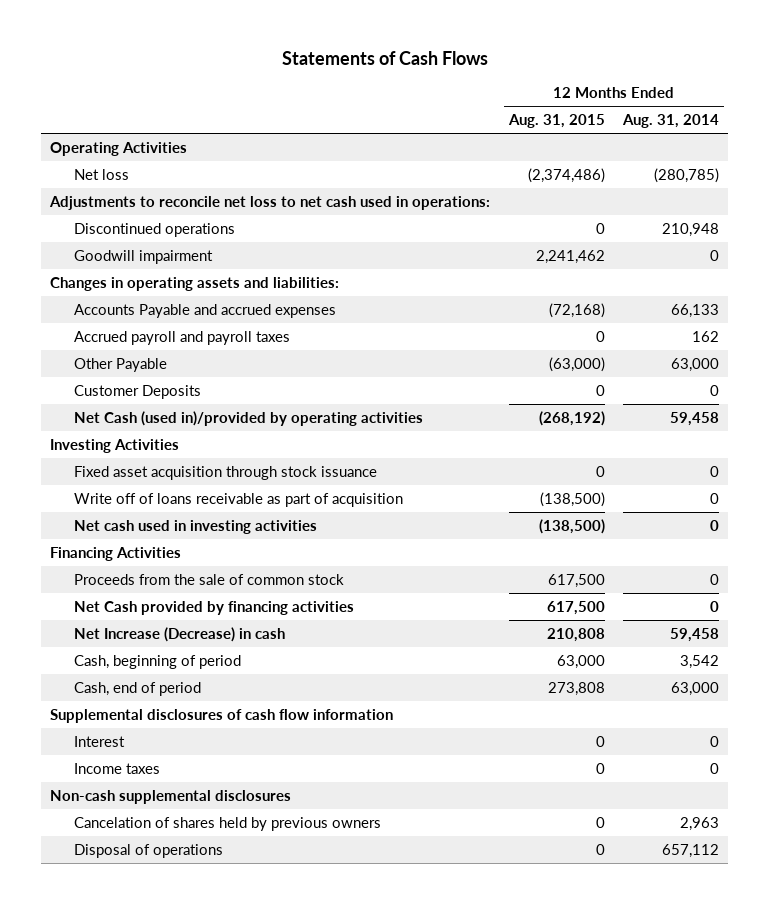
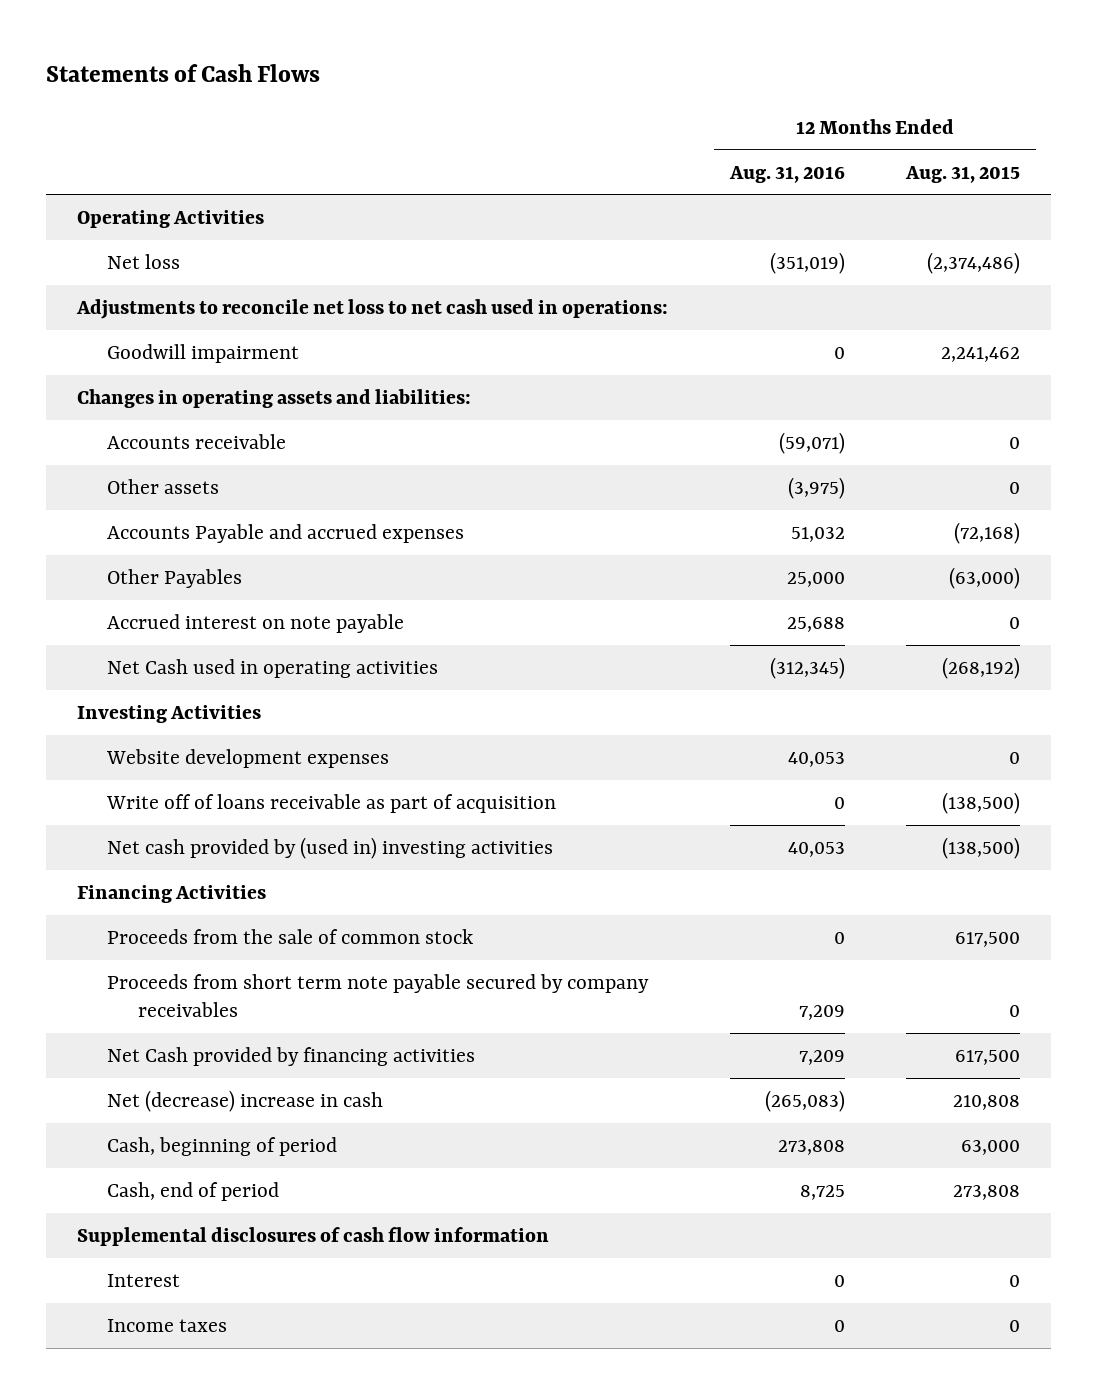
[622,114,720,129] Aug. 31, 2014 -> none
none -> [728,165,845,183] Aug. 31, 2016
[74,222,236,237] Discontinued operations -> none
none -> [107,433,287,449] Accounts receivable
none -> [107,478,220,494] Other assets
[74,330,291,345] Accrued payroll and payroll taxes -> none
[74,384,202,399] Customer Deposits -> none
[74,357,168,372] Other Payable -> [107,568,243,588] Other Payables
none -> [107,613,405,633] Accrued interest on note payable
[74,410,424,426] Net Cash (used in)/provided by operating activities -> [107,658,439,678] Net Cash used in operating activities
[74,465,378,480] Fixed asset acquisition through stock issuance -> none
none -> [106,748,390,768] Website development expenses
[74,519,318,534] Net cash used in investing activities -> [107,836,554,859] Net cash provided by (used in) investing activities
none -> [107,973,650,1018] Proceeds from short term note payable secured by company receivables
[74,626,286,642] Net Increase (Decrease) in cash -> [107,1089,384,1112] Net (decrease) increase in cash
[50,789,292,804] Non-cash supplemental disclosures -> none
[74,816,382,831] Cancelation of shares held by previous owners -> none
[74,843,224,858] Disposal of operations -> none

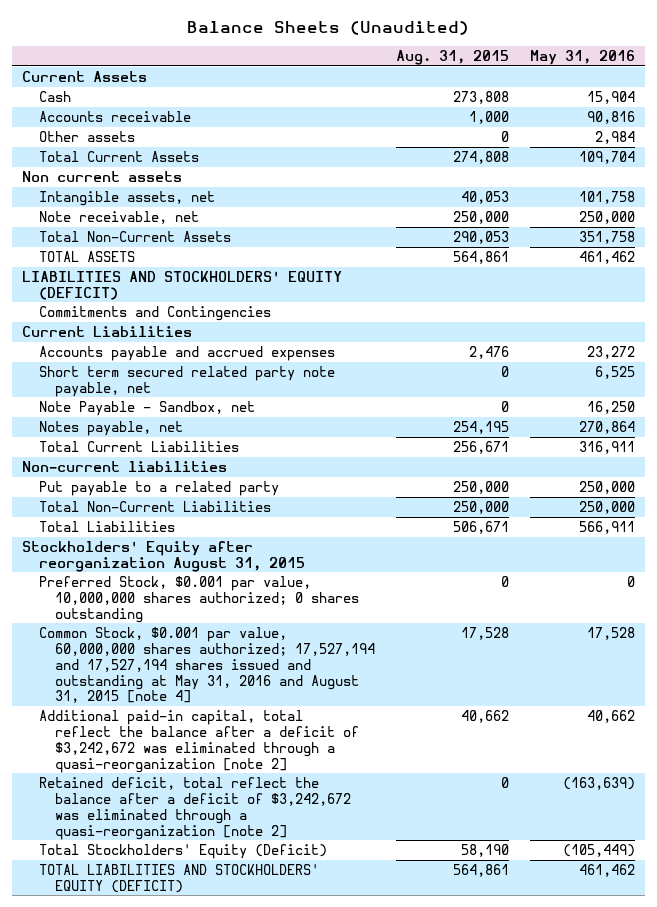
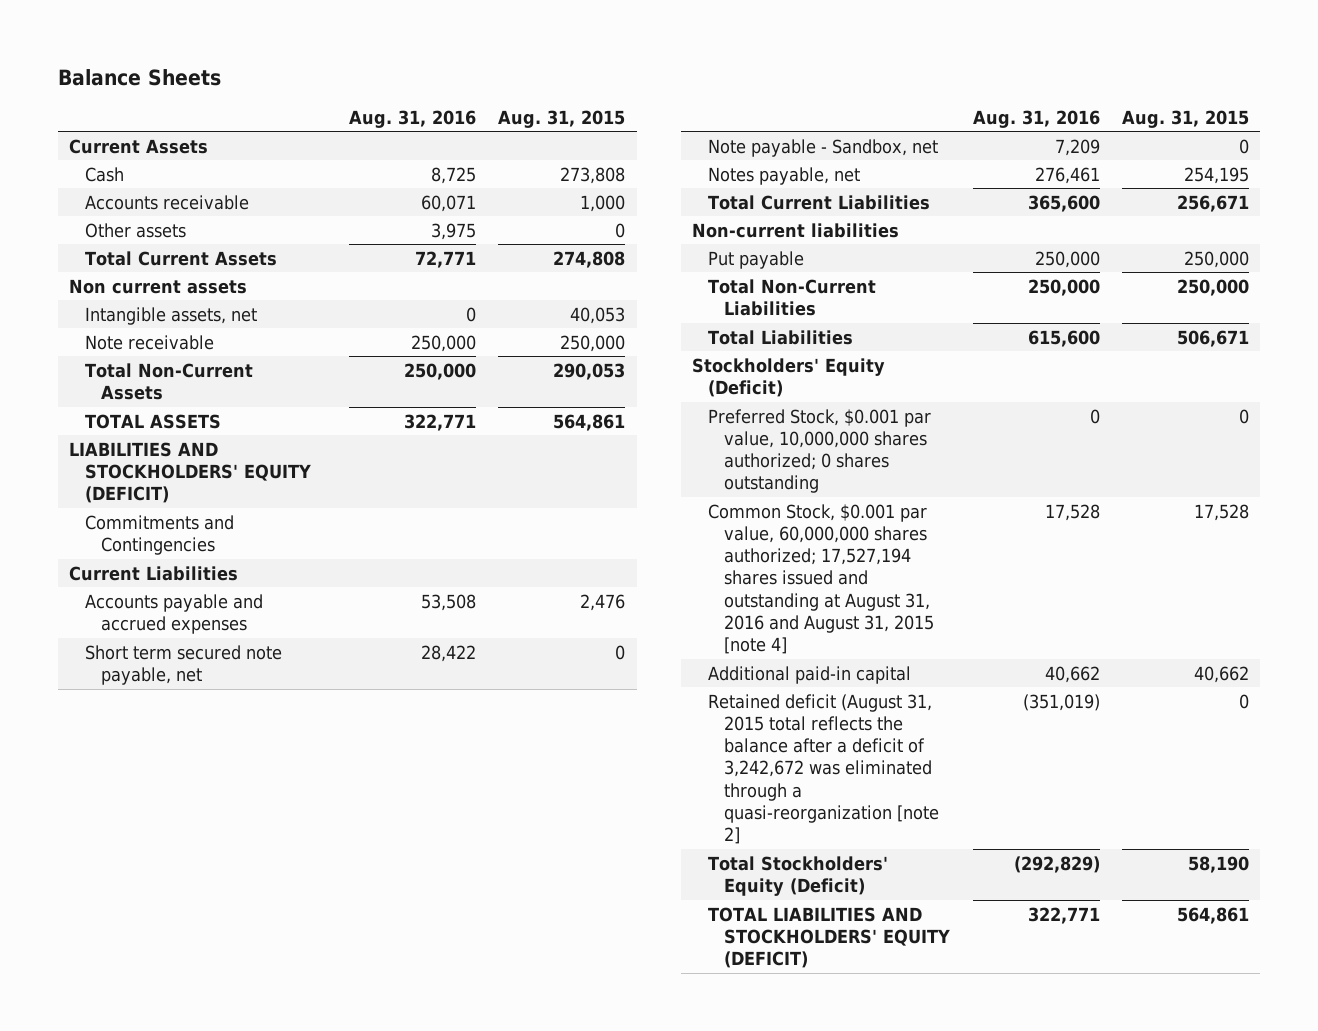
[187,20,470,35] Balance Sheets (Unaudited) -> [57,69,221,87] Balance Sheets
[529,50,635,66] May 31, 2016 -> none
none -> [349,109,477,128] Aug. 31, 2016
[38,210,199,224] Note receivable, net -> [84,334,214,350] Note receivable
[38,365,335,397] Short term secured related party note payable, net -> [84,644,282,685] Short term secured note payable, net
[38,400,255,416] Note Payable - Sandbox, net -> [708,138,939,157] Note payable - Sandbox, net
[38,480,279,496] Put payable to a related party -> [708,250,805,269] Put payable
[21,540,305,572] Stockholders' Equity after reorganization August 31, 2015 -> [692,357,886,397] Stockholders' Equity (Deficit)
[38,626,376,704] Common Stock, $0.001 par value, 60,000,000 shares authorized; 17,527,194 and 17,527,194 shares issued and outstanding at May 31, 2016 and August 31, 2015 [note 4] -> [708,503,935,655] Common Stock, $0.001 par value, 60,000,000 shares authorized; 17,527,194 shares issued and outstanding at August 31, 2016 and August 31, 2015 [note 4]
[38,709,360,773] Additional paid-in capital, total reflect the balance after a deficit of $3,242,672 was eliminated through a quasi-reorganization [note 2] -> [708,665,912,684] Additional paid-in capital
[38,776,352,840] Retained deficit, total reflect the balance after a deficit of $3,242,672 was eliminated through a quasi-reorganization [note 2] -> [708,693,940,845] Retained deficit (August 31, 2015 total reflects the balance after a deficit of 3,242,672 was eliminated through a quasi-reorganization [note 2]

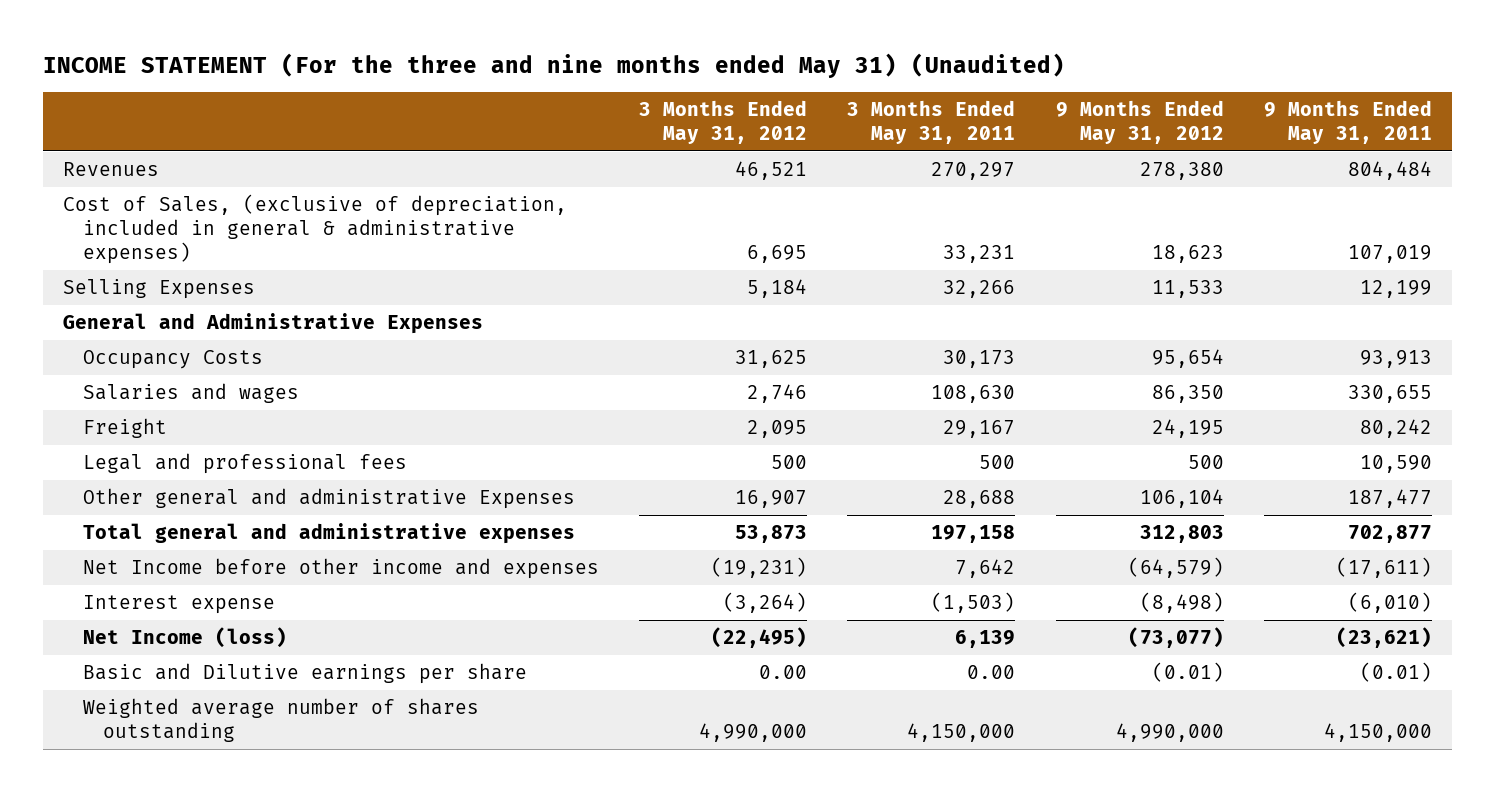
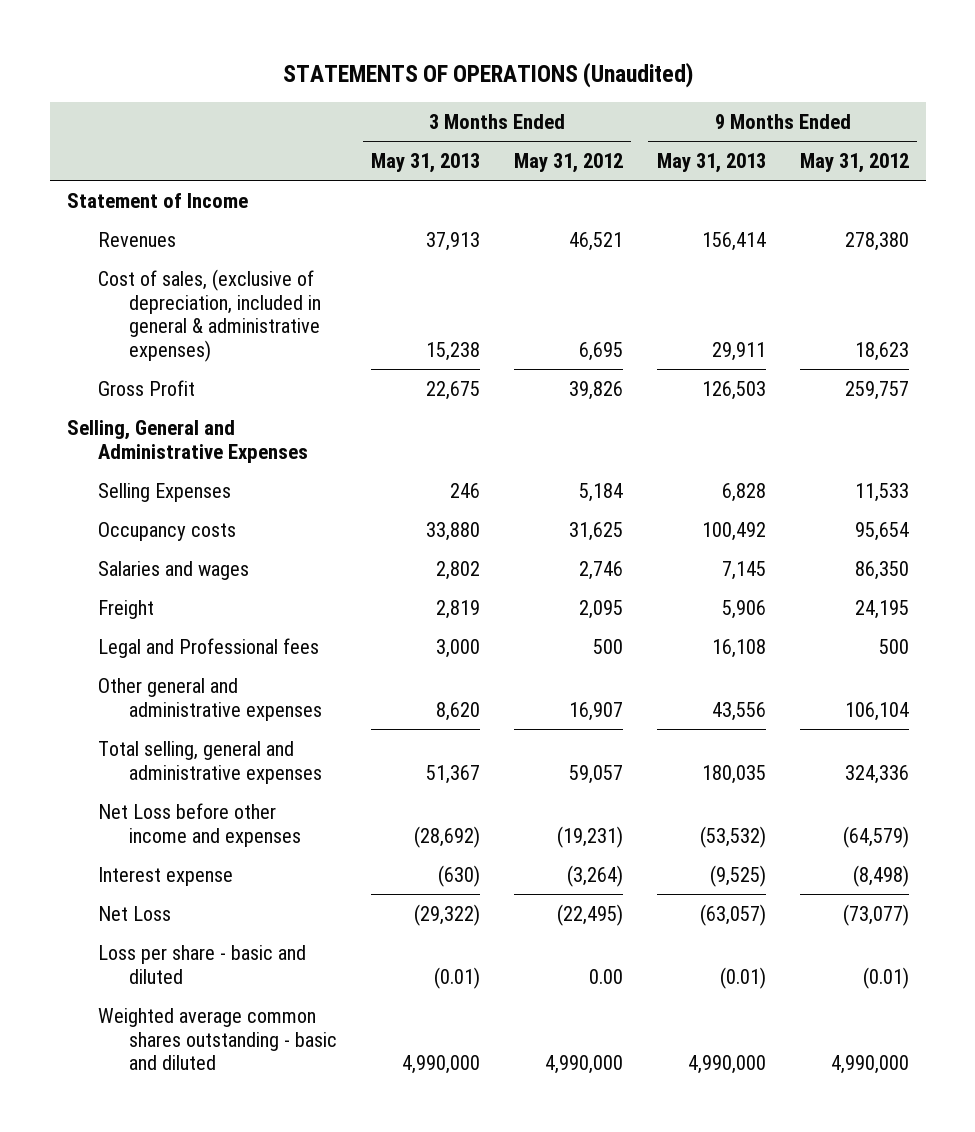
[43,52,1066,78] INCOME STATEMENT (For the three and nine months ended May 31) (Unaudited) -> [282,61,693,88] STATEMENTS OF OPERATIONS (Unaudited)
[847,99,1016,145] 3 Months Ended May 31, 2011 -> none
[1263,99,1432,145] 9 Months Ended May 31, 2011 -> none
none -> [371,152,481,173] May 31, 2013
none -> [656,152,766,173] May 31, 2013
none -> [66,192,248,208] Statement of Income
[63,193,568,265] Cost of Sales, (exclusive of depreciation, included in general & administrative expenses) -> [97,268,322,362] Cost of sales, (exclusive of depreciation, included in general & administrative expenses)
none -> [97,379,195,396] Gross Profit
none -> [66,419,308,463] Selling, General and Administrative Expenses
[63,312,484,334] General and Administrative Expenses -> none
[83,349,264,369] Occupancy Costs -> [97,521,236,541] Occupancy costs
[83,452,408,474] Legal and professional fees -> [97,637,319,658] Legal and Professional fees
[83,487,576,509] Other general and administrative Expenses -> [97,677,323,721] Other general and administrative expenses
[83,522,576,544] Total general and administrative expenses -> [97,740,323,784] Total selling, general and administrative expenses
[735,524,808,543] 53,873 -> [569,764,624,784] 59,057
[1139,524,1224,543] 312,803 -> [844,764,909,784] 324,336
[83,557,600,579] Net Income before other income and expenses -> [97,802,302,847] Net Loss before other income and expenses
[83,626,288,648] Net Income (loss) -> [97,905,171,921] Net Loss
[83,662,528,684] Basic and Dilutive earnings per share -> [97,944,306,984] Loss per share - basic and diluted
[83,697,480,743] Weighted average number of shares outstanding -> [97,1007,338,1071] Weighted average common shares outstanding - basic and diluted

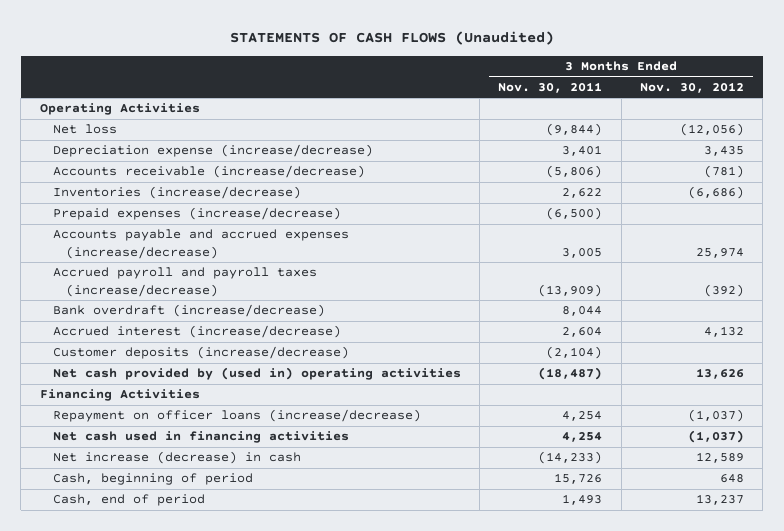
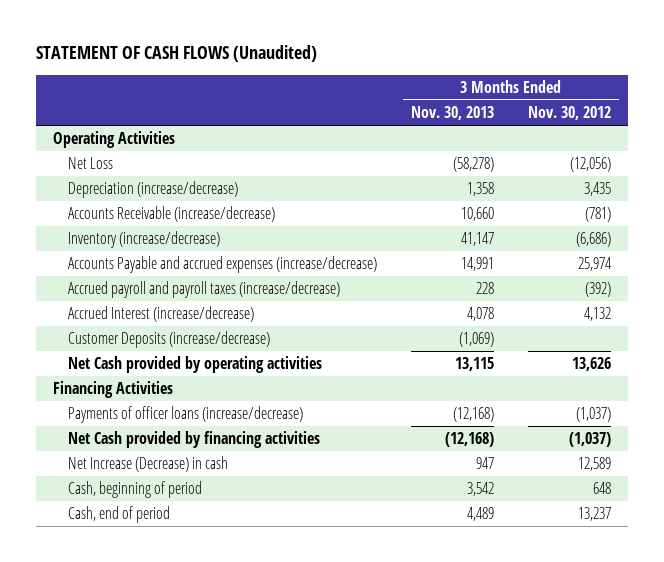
[229,31,554,46] STATEMENTS OF CASH FLOWS (Unaudited) -> [35,45,317,63] STATEMENT OF CASH FLOWS (Unaudited)
[498,81,603,93] Nov. 30, 2011 -> none
none -> [411,105,495,120] Nov. 30, 2013
[52,207,341,221] Prepaid expenses (increase/decrease) -> none
[52,124,117,135] Net loss -> [68,157,114,170] Net Loss
[52,144,373,158] Depreciation expense (increase/decrease) -> [68,181,239,199] Depreciation (increase/decrease)
[52,165,365,179] Accounts receivable (increase/decrease) -> [68,206,276,223] Accounts Receivable (increase/decrease)
[52,186,301,200] Inventories (increase/decrease) -> [68,231,221,249] Inventory (increase/decrease)
[52,229,349,259] Accounts payable and accrued expenses (increase/decrease) -> [68,256,378,274] Accounts Payable and accrued expenses (increase/decrease)
[52,304,325,318] Bank overdraft (increase/decrease) -> none
[52,325,341,339] Accrued interest (increase/decrease) -> [68,306,255,323] Accrued Interest (increase/decrease)
[52,346,349,360] Customer deposits (increase/decrease) -> [68,331,271,349] Customer Deposits (increase/decrease)
[52,367,461,381] Net cash provided by (used in) operating activities -> [68,356,323,374] Net Cash provided by operating activities
[52,409,421,423] Repayment on officer loans (increase/decrease) -> [68,406,304,424] Payments of officer loans (increase/decrease)
[52,431,349,444] Net cash used in financing activities -> [68,431,321,449] Net Cash provided by financing activities
[52,451,301,465] Net increase (decrease) in cash -> [68,456,229,473] Net Increase (Decrease) in cash

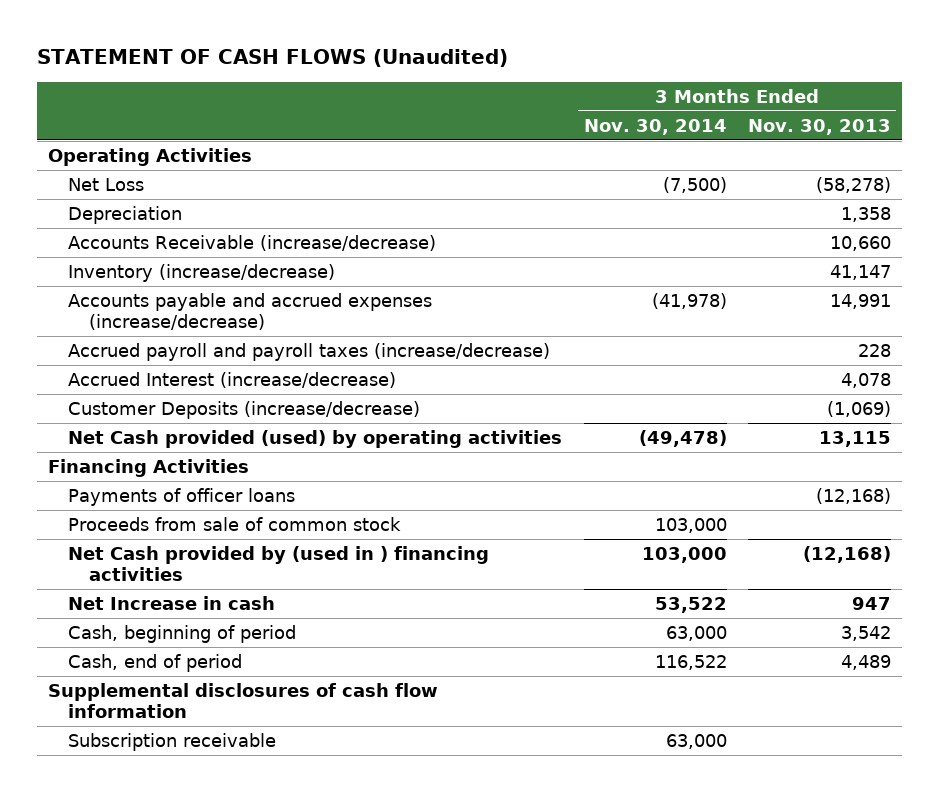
[527,105,611,120] Nov. 30, 2012 -> none
none -> [583,118,727,135] Nov. 30, 2014
[68,181,239,199] Depreciation (increase/decrease) -> [68,205,183,224] Depreciation
[68,256,378,274] Accounts Payable and accrued expenses (increase/decrease) -> [68,292,433,330] Accounts payable and accrued expenses (increase/decrease)
[68,356,323,374] Net Cash provided by operating activities -> [68,429,563,448] Net Cash provided (used) by operating activities
[68,406,304,424] Payments of officer loans (increase/decrease) -> [68,487,296,506] Payments of officer loans
none -> [68,516,402,531] Proceeds from sale of common stock
[68,431,321,449] Net Cash provided by financing activities -> [68,545,490,581] Net Cash provided by (used in ) financing activities
[68,456,229,473] Net Increase (Decrease) in cash -> [68,595,276,610] Net Increase in cash
none -> [47,682,438,718] Supplemental disclosures of cash flow information
none -> [68,732,277,751] Subscription receivable

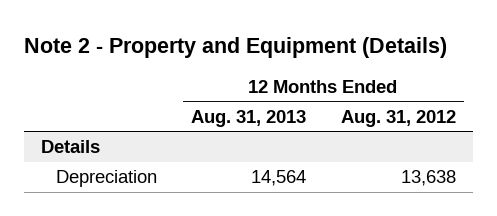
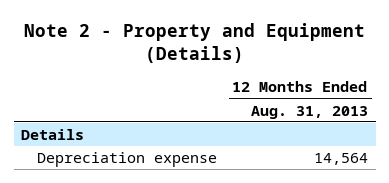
[340,109,456,127] Aug. 31, 2012 -> none
[55,170,157,188] Depreciation -> [37,152,218,168] Depreciation expense

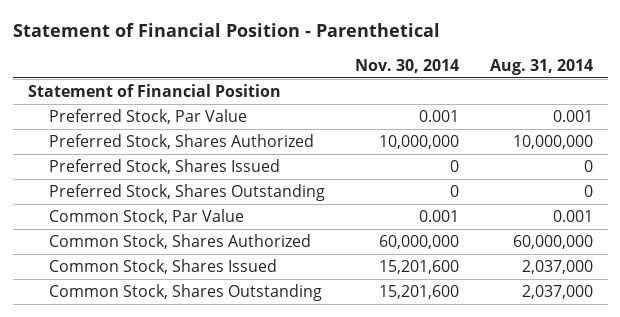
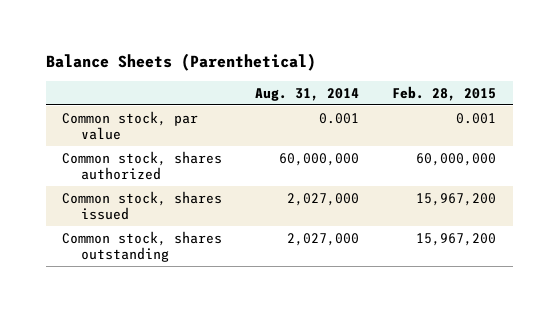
[12,23,440,38] Statement of Financial Position - Parenthetical -> [45,53,316,72] Balance Sheets (Parenthetical)
[355,58,460,73] Nov. 30, 2014 -> none
none -> [392,85,497,101] Feb. 28, 2015
[27,84,281,98] Statement of Financial Position -> none
[49,109,248,125] Preferred Stock, Par Value -> none
[49,134,315,150] Preferred Stock, Shares Authorized -> none
[49,159,281,175] Preferred Stock, Shares Issued -> none
[49,184,326,202] Preferred Stock, Shares Outstanding -> none
[49,209,245,225] Common Stock, Par Value -> [62,110,199,140] Common stock, par value
[49,234,312,250] Common Stock, Shares Authorized -> [62,150,223,180] Common stock, shares authorized
[49,259,278,275] Common Stock, Shares Issued -> [62,190,223,220] Common stock, shares issued
[521,260,593,275] 2,037,000 -> [287,192,360,206] 2,027,000
[49,284,323,302] Common Stock, Shares Outstanding -> [62,230,223,262] Common stock, shares outstanding
[521,285,593,300] 2,037,000 -> [287,232,360,246] 2,027,000

